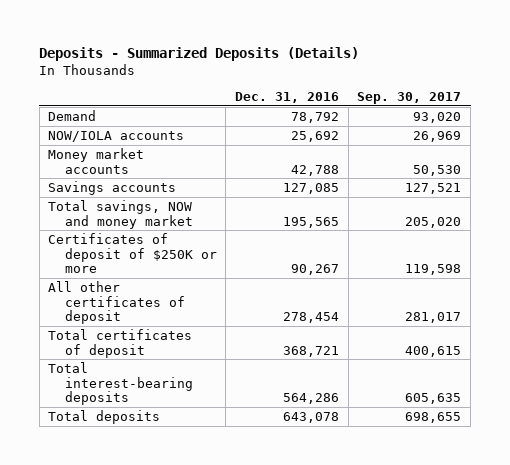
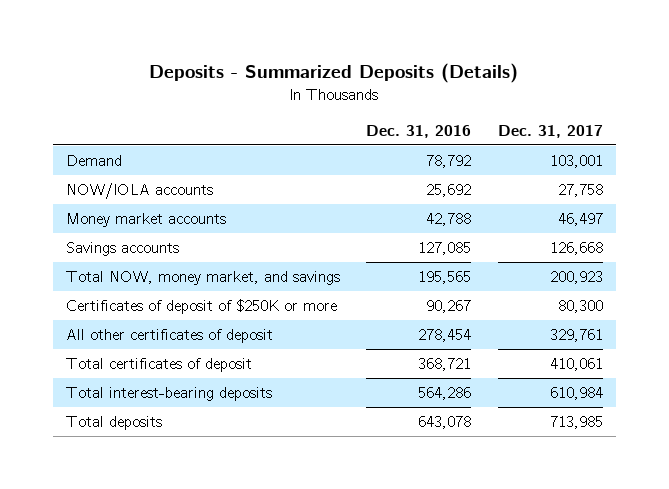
[357,92,462,105] Sep. 30, 2017 -> none
none -> [497,124,603,138] Dec. 31, 2017
[48,199,193,229] Total savings, NOW and money market -> [66,271,341,286] Total NOW, money market, and savings

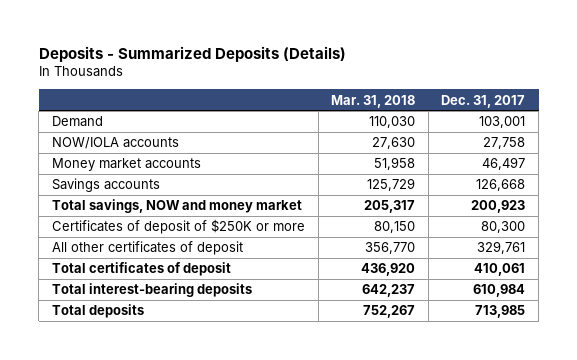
[366,124,472,138] Dec. 31, 2016 -> none
none -> [331,94,416,108] Mar. 31, 2018
[66,271,341,286] Total NOW, money market, and savings -> [51,199,302,214] Total savings, NOW and money market

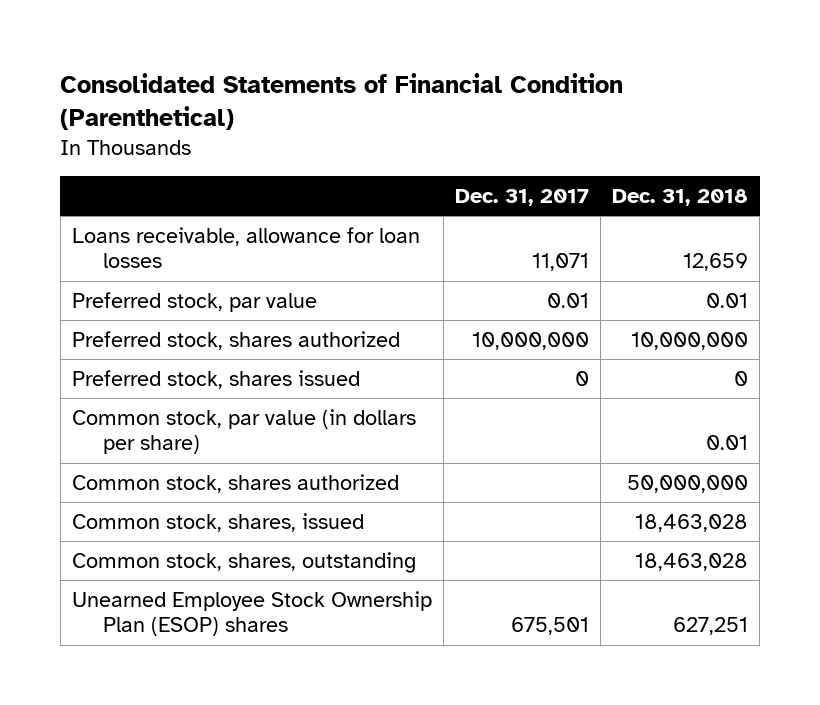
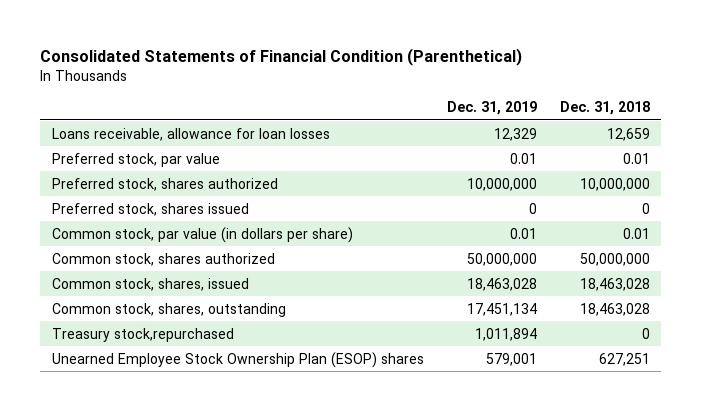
[455,189,590,207] Dec. 31, 2017 -> none
none -> [446,101,537,116] Dec. 31, 2019
none -> [51,327,234,342] Treasury stock,repurchased

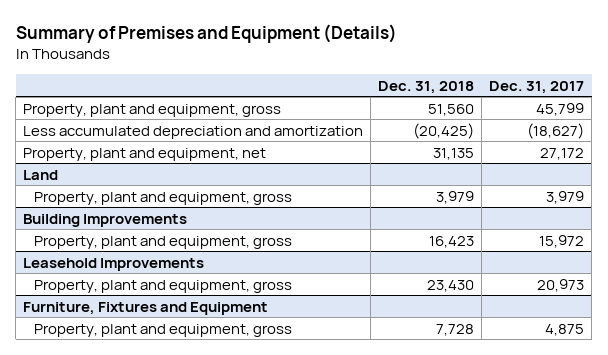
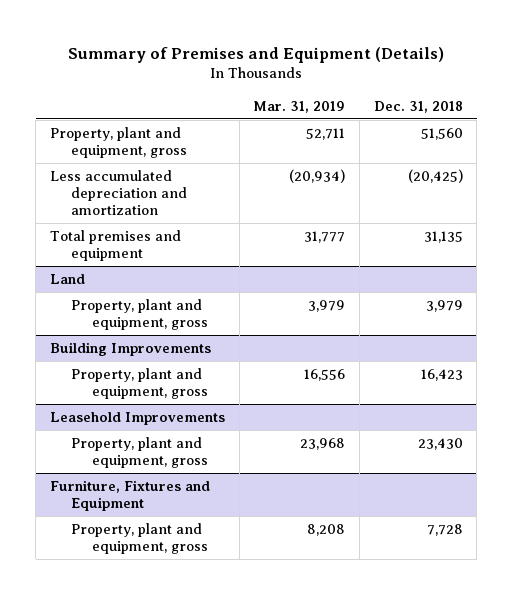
[489,80,585,94] Dec. 31, 2017 -> none
none -> [253,100,346,113] Mar. 31, 2019
[23,147,267,161] Property, plant and equipment, net -> [50,229,182,261] Total premises and equipment

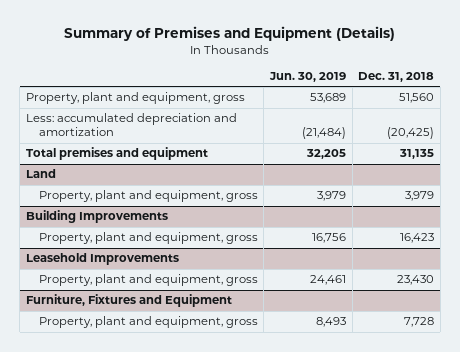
[253,100,346,113] Mar. 31, 2019 -> none
none -> [269,71,347,82] Jun. 30, 2019
[50,169,187,215] Less accumulated depreciation and amortization -> [25,113,237,137] Less: accumulated depreciation and amortization

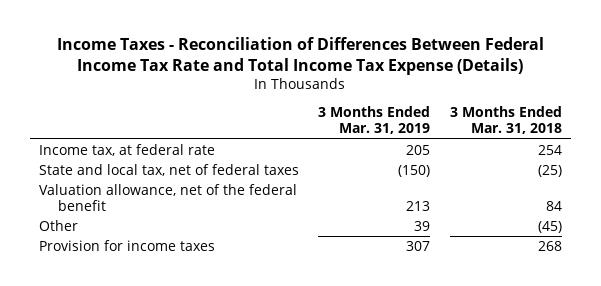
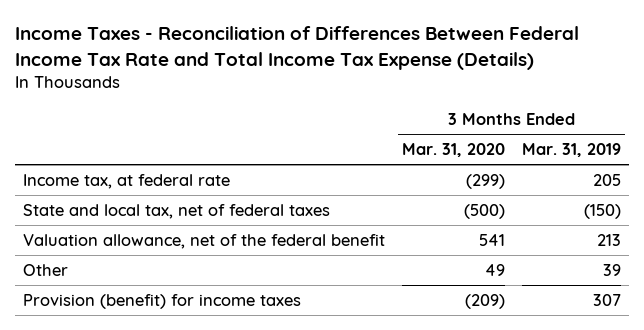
[449,106,562,135] 3 Months Ended Mar. 31, 2018 -> none
none -> [402,143,506,158] Mar. 31, 2020
[39,239,216,251] Provision for income taxes -> [23,293,302,309] Provision (benefit) for income taxes

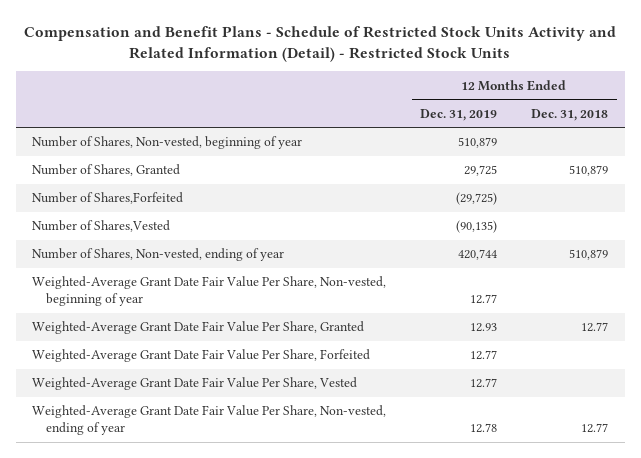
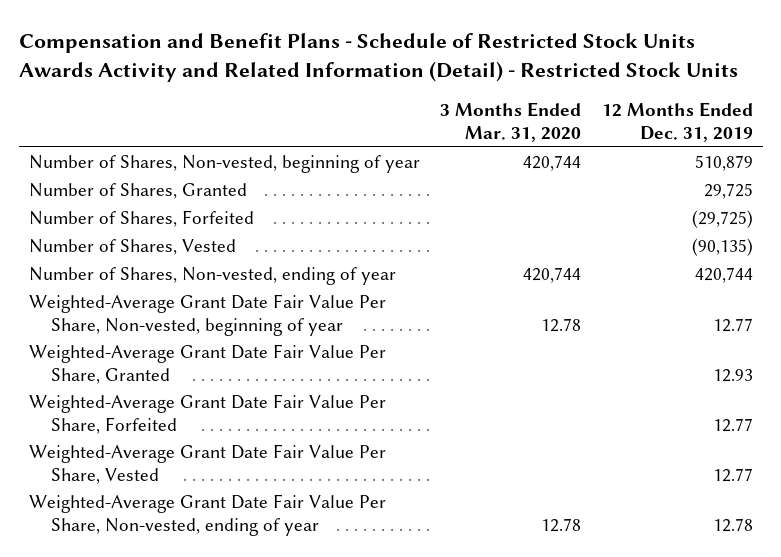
[24,25,617,62] Compensation and Benefit Plans - Schedule of Restricted Stock Units Activity and Related Information (Detail) - Restricted Stock Units -> [18,32,738,83] Compensation and Benefit Plans - Schedule of Restricted Stock Units Awards Activity and Related Information (Detail) - Restricted Stock Units
[531,108,609,121] Dec. 31, 2018 -> none
none -> [440,102,582,143] 3 Months Ended Mar. 31, 2020
[32,192,184,205] Number of Shares,Forfeited -> [28,209,254,227] Number of Shares, Forfeited
[32,220,171,233] Number of Shares,Vested -> [28,238,236,255] Number of Shares, Vested

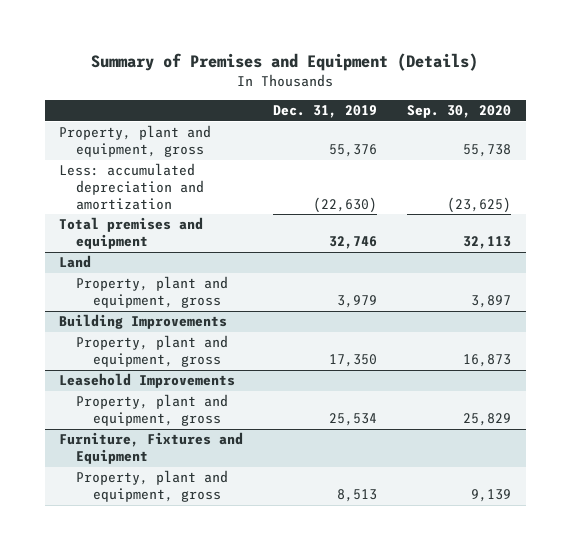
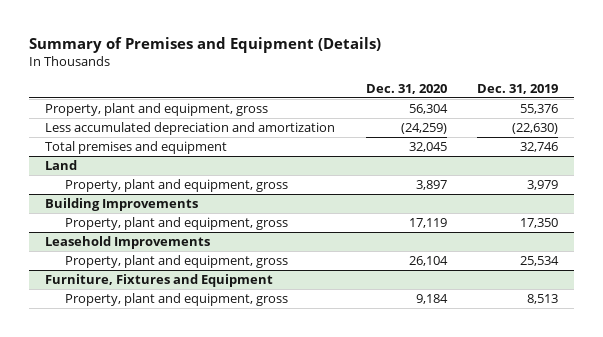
[406,105,511,119] Sep. 30, 2020 -> none
none -> [365,83,447,94] Dec. 31, 2020
[59,163,205,211] Less: accumulated depreciation and amortization -> [44,122,335,136] Less accumulated depreciation and amortization

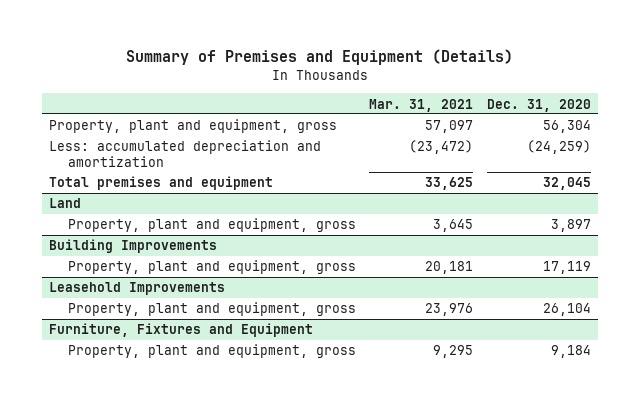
[477,83,559,94] Dec. 31, 2019 -> none
none -> [369,98,474,112] Mar. 31, 2021
[44,122,335,136] Less accumulated depreciation and amortization -> [48,140,321,167] Less: accumulated depreciation and amortization

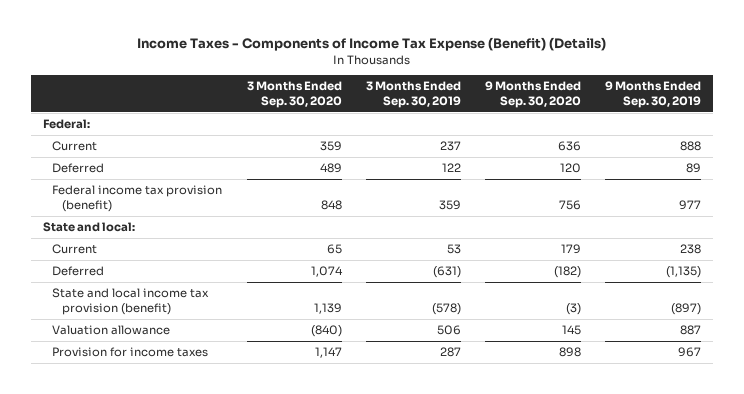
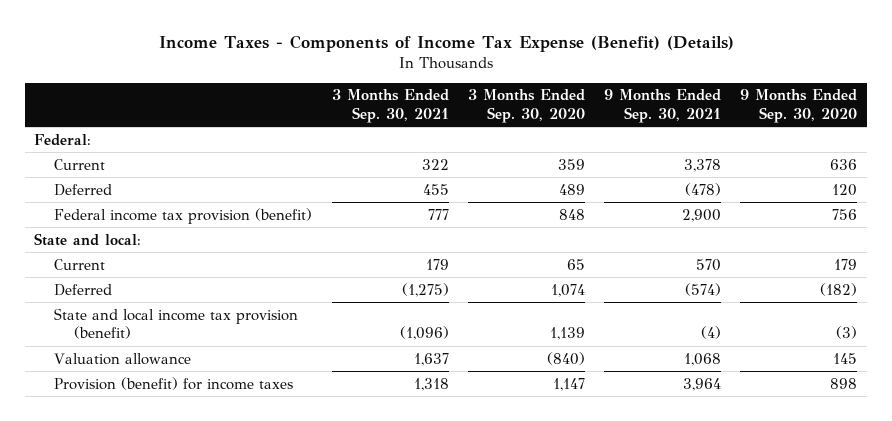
[365,81,461,108] 3 Months Ended Sep. 30, 2019 -> none
[605,81,702,108] 9 Months Ended Sep. 30, 2019 -> none
none -> [331,89,449,123] 3 Months Ended Sep. 30, 2021
none -> [604,89,722,123] 9 Months Ended Sep. 30, 2021
[52,347,209,358] Provision for income taxes -> [54,376,294,390] Provision (benefit) for income taxes

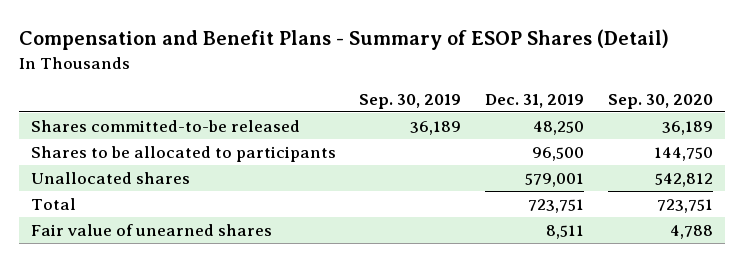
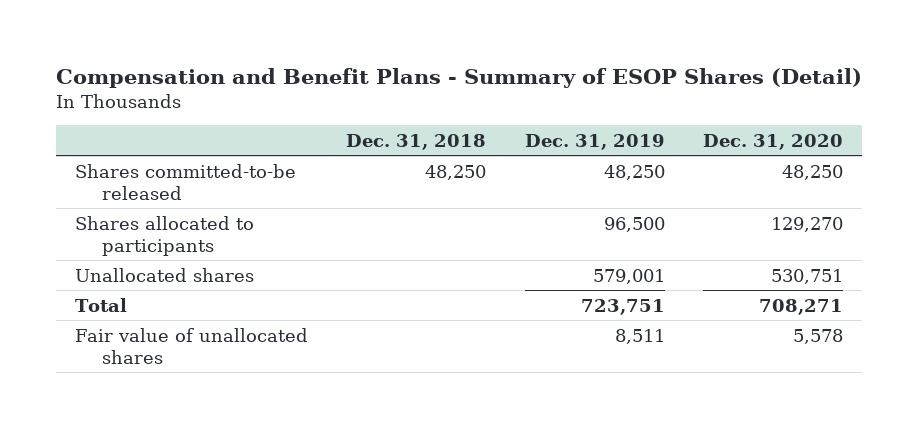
[359,93,462,109] Sep. 30, 2019 -> none
[608,93,714,109] Sep. 30, 2020 -> none
none -> [346,133,487,150] Dec. 31, 2018
none -> [703,133,844,150] Dec. 31, 2020
[30,145,336,162] Shares to be allocated to participants -> [75,215,255,256] Shares allocated to participants
[30,223,272,236] Fair value of unearned shares -> [75,327,309,364] Fair value of unallocated shares

